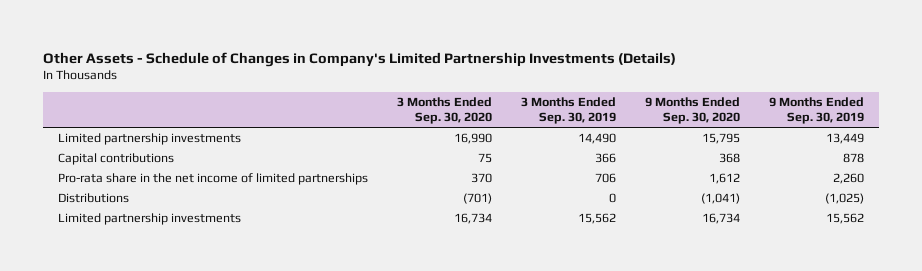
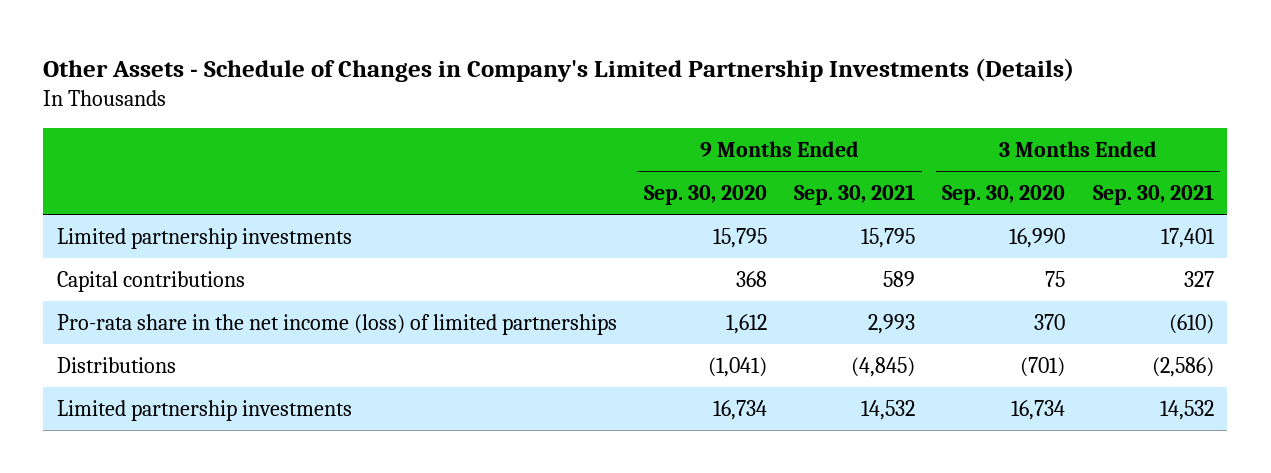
[520,97,616,125] 3 Months Ended Sep. 30, 2019 -> none
[768,97,864,125] 9 Months Ended Sep. 30, 2019 -> none
none -> [794,184,916,206] Sep. 30, 2021
none -> [1092,184,1214,206] Sep. 30, 2021
[57,173,368,186] Pro-rata share in the net income of limited partnerships -> [56,313,617,335] Pro-rata share in the net income (loss) of limited partnerships

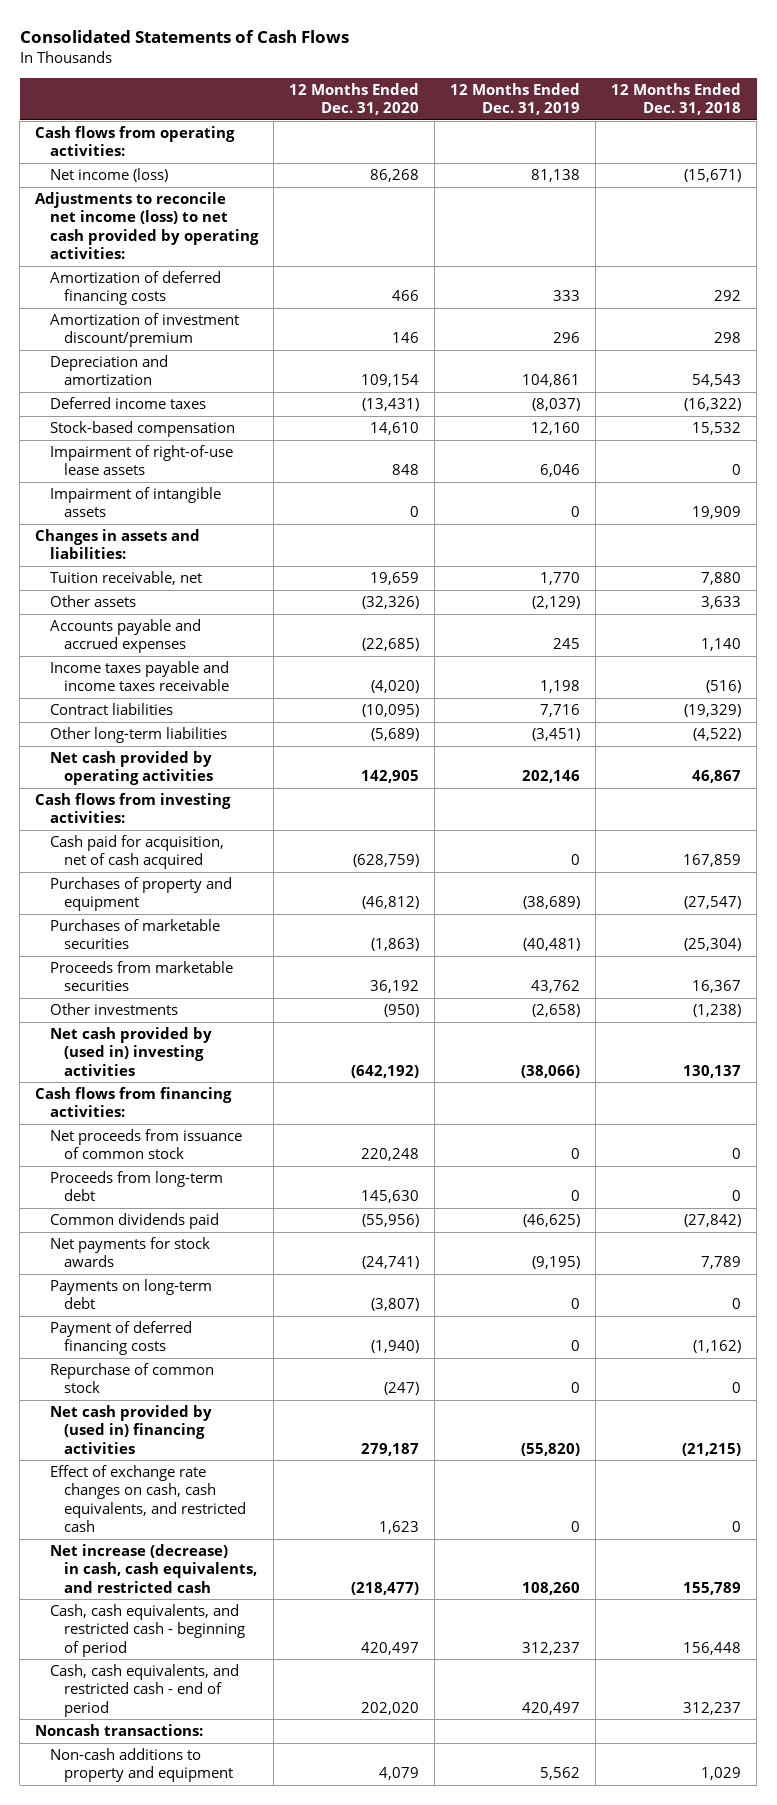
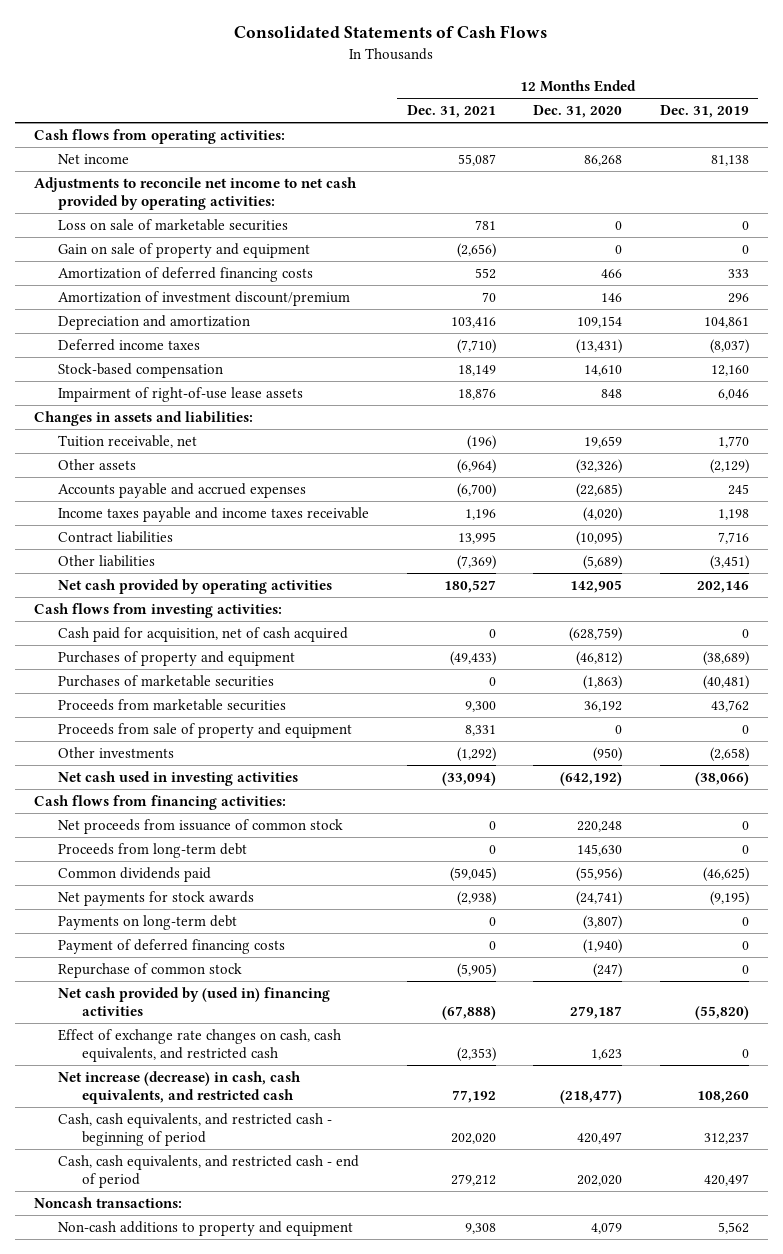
[611,82,742,115] 12 Months Ended Dec. 31, 2018 -> none
none -> [406,105,496,119] Dec. 31, 2021
[49,168,168,183] Net income (loss) -> [57,154,129,165] Net income
[35,192,259,260] Adjustments to reconcile net income (loss) to net cash provided by operating activities: -> [33,177,357,211] Adjustments to reconcile net income to net cash provided by operating activities:
none -> [57,219,288,232] Loss on sale of marketable securities
none -> [57,243,310,259] Gain on sale of property and equipment
[49,487,221,518] Impairment of intangible assets -> none
[49,727,227,744] Other long-term liabilities -> [57,555,155,568] Other liabilities
none -> [57,723,352,739] Proceeds from sale of property and equipment
[49,1027,212,1076] Net cash provided by (used in) investing activities -> [57,771,298,787] Net cash used in investing activities

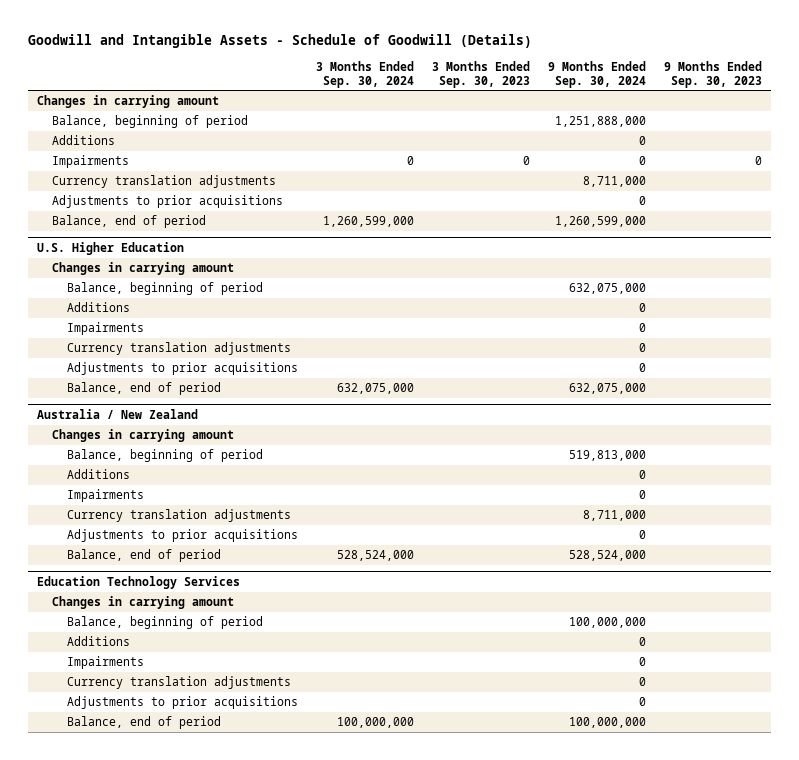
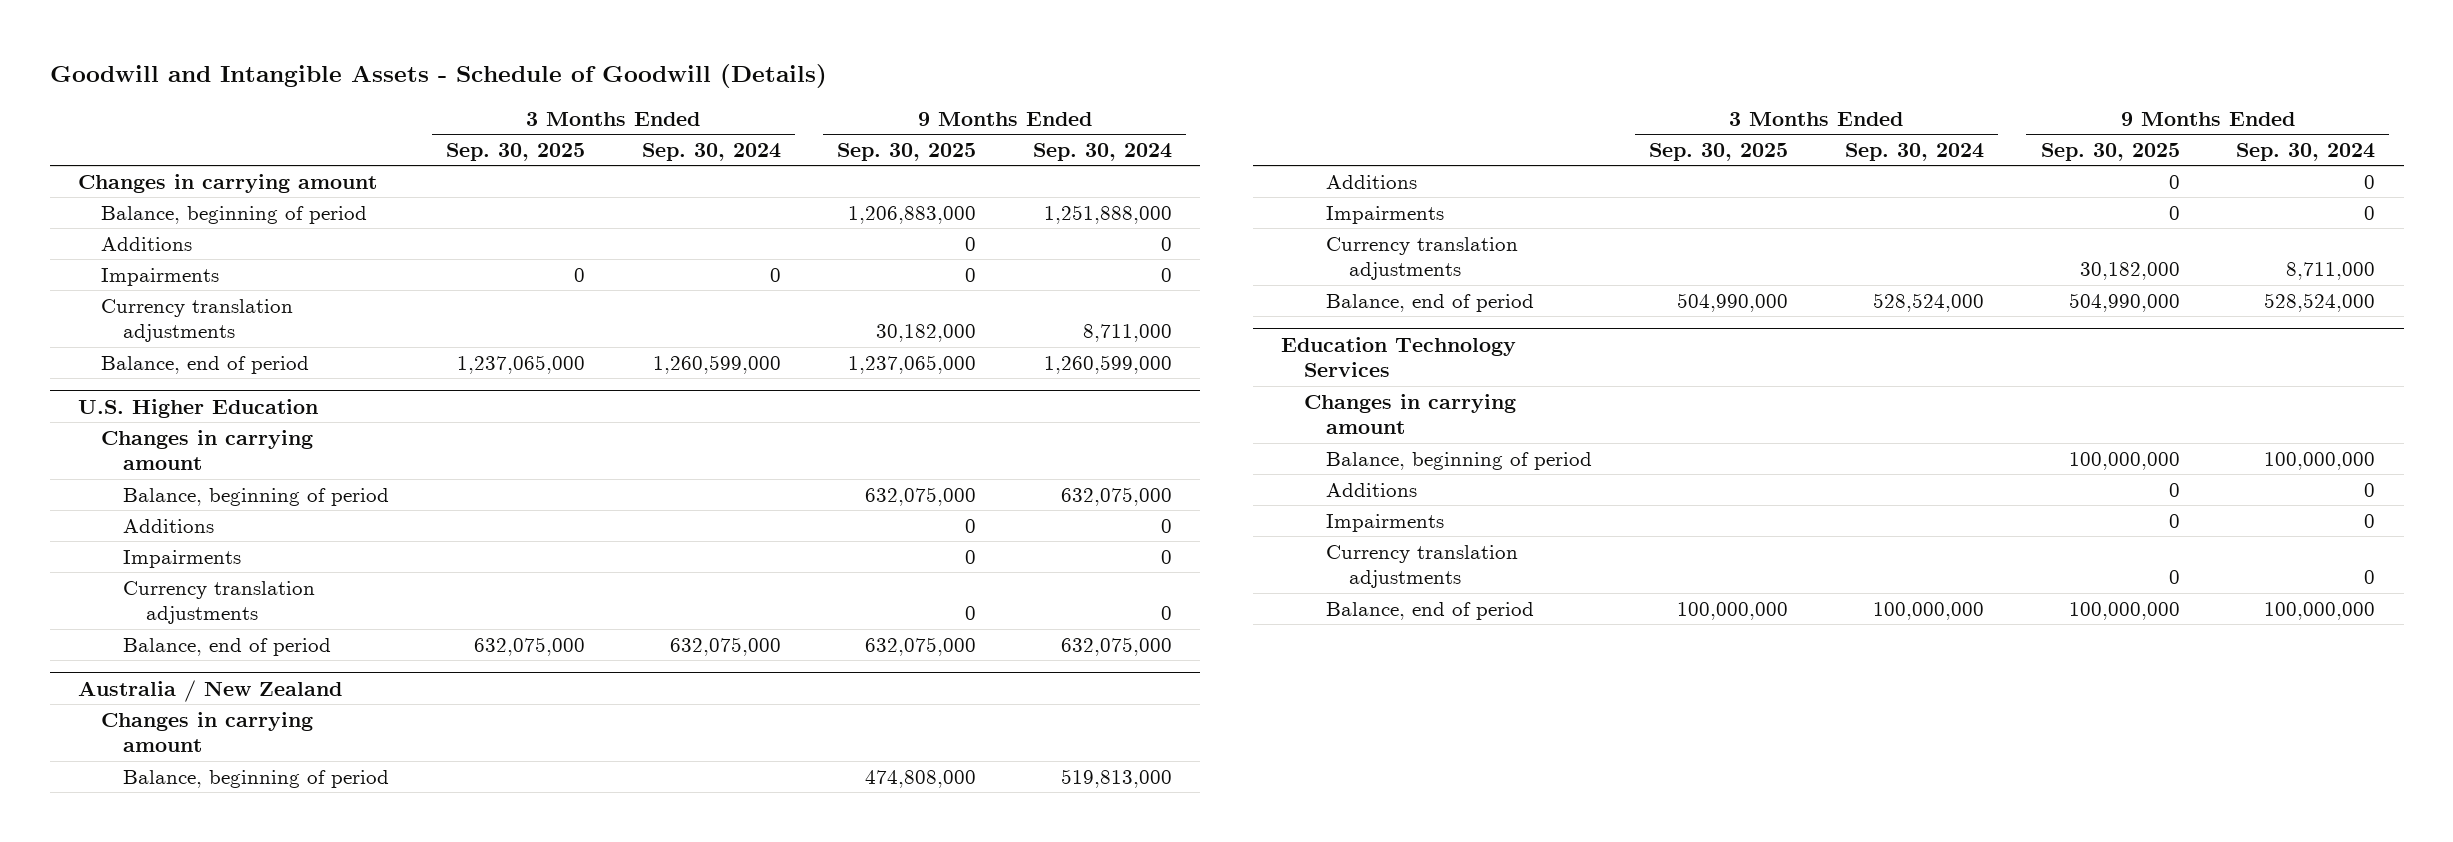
[431,60,530,88] 3 Months Ended Sep. 30, 2023 -> none
[663,60,762,88] 9 Months Ended Sep. 30, 2023 -> none
none -> [445,142,585,161] Sep. 30, 2025
none -> [837,142,977,161] Sep. 30, 2025
[51,194,283,208] Adjustments to prior acquisitions -> none
[66,361,298,375] Adjustments to prior acquisitions -> none
[66,528,298,542] Adjustments to prior acquisitions -> none
[66,695,298,709] Adjustments to prior acquisitions -> none

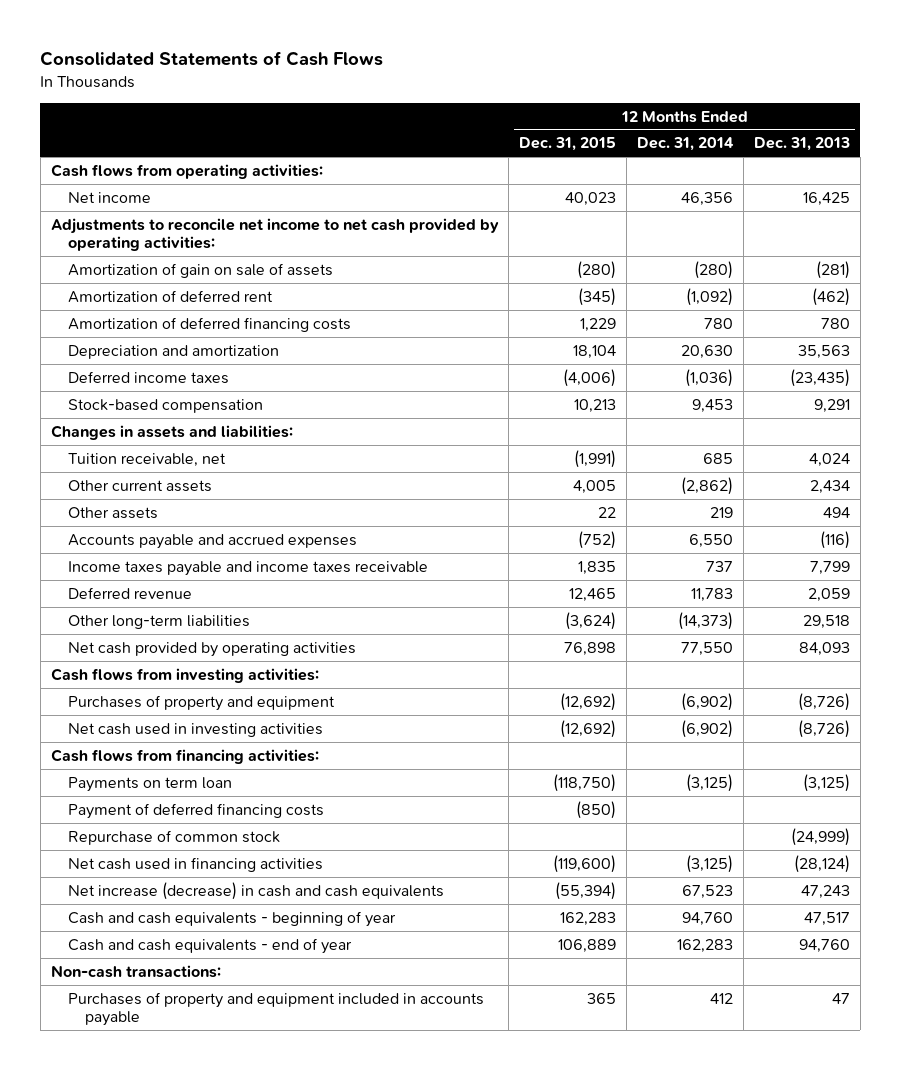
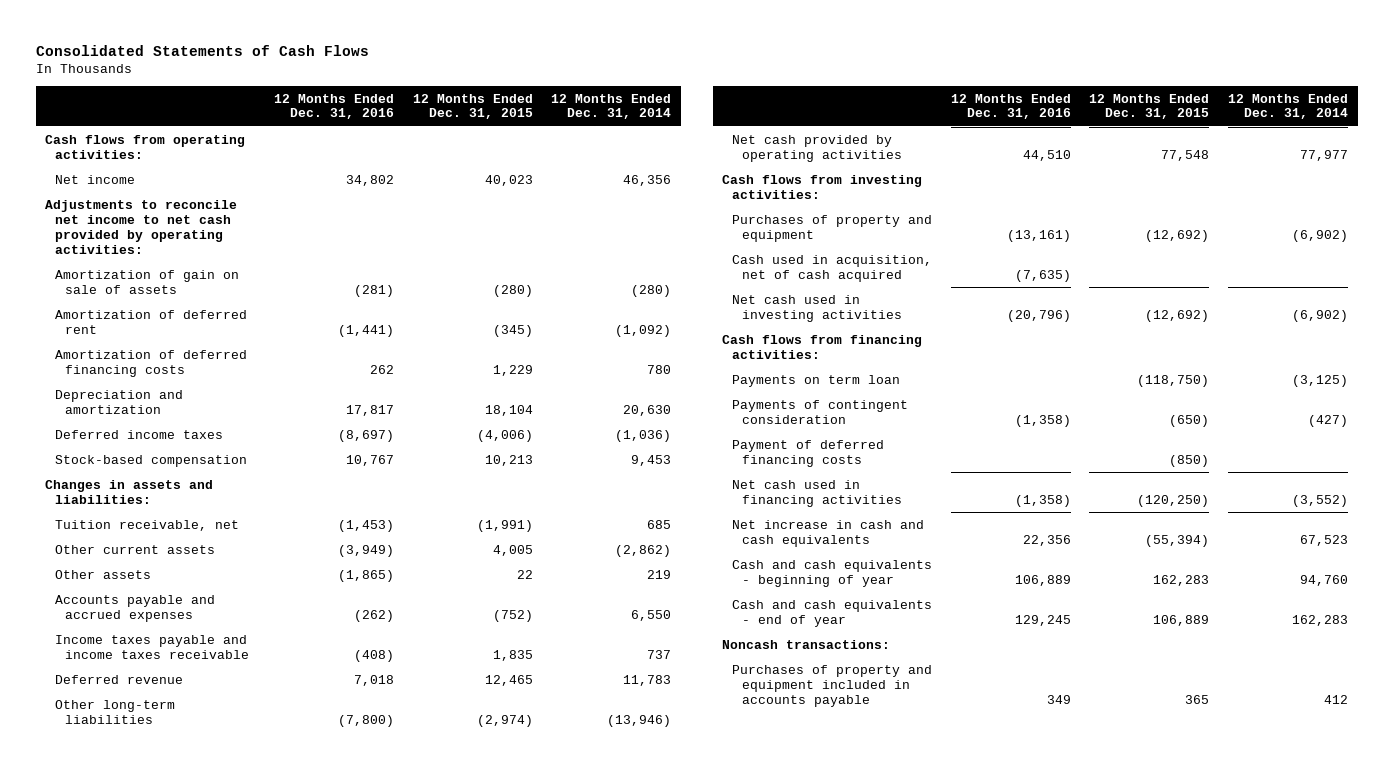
[754,137,851,152] Dec. 31, 2013 -> none
none -> [273,93,394,120] 12 Months Ended Dec. 31, 2016
[565,611,617,630] (3,624) -> [476,714,533,727] (2,974)
[678,611,734,630] (14,373) -> [607,714,672,727] (13,946)
[564,641,617,656] 76,898 -> [1161,149,1210,161] 77,548
[681,641,734,656] 77,550 -> [1300,149,1349,161] 77,977
none -> [731,254,932,282] Cash used in acquisition, net of cash acquired
none -> [731,399,908,424] Payments of contingent consideration
[67,829,280,845] Repurchase of common stock -> none
[553,854,617,873] (119,600) -> [1137,494,1210,507] (120,250)
[686,854,734,873] (3,125) -> [1292,494,1349,507] (3,552)
[67,881,444,900] Net increase (decrease) in cash and cash equivalents -> [731,519,924,547] Net increase in cash and cash equivalents
[50,964,221,978] Non-cash transactions: -> [722,639,891,649] Noncash transactions:

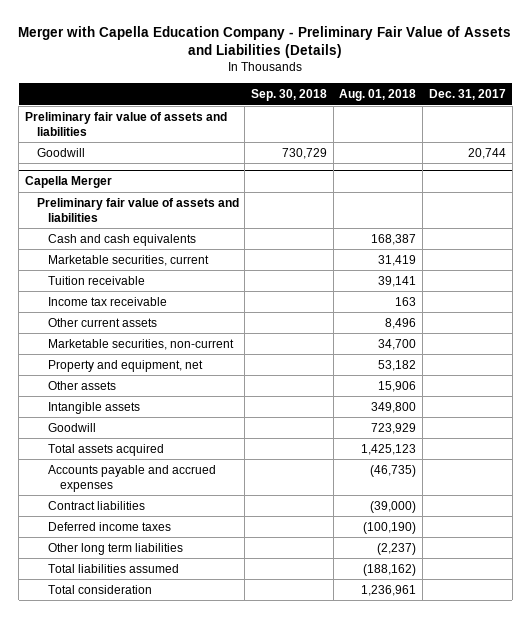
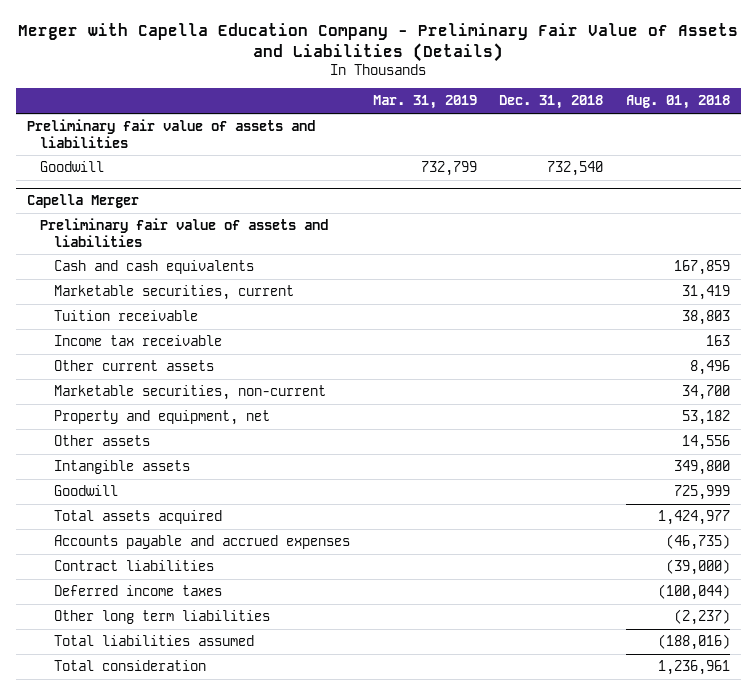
[250,88,327,101] Sep. 30, 2018 -> none
[428,88,506,100] Dec. 31, 2017 -> none
none -> [372,95,477,110] Mar. 31, 2019
none -> [499,95,604,110] Dec. 31, 2018
[371,233,417,245] 168,387 -> [673,259,730,275] 167,859
[378,275,417,287] 39,141 -> [681,309,730,325] 38,803
[378,380,417,392] 15,906 -> [681,434,730,450] 14,556
[371,422,417,434] 723,929 -> [673,484,730,500] 725,999
[361,443,417,455] 1,425,123 -> [657,509,730,525] 1,424,977
[363,521,417,534] (100,190) -> [657,583,730,600] (100,044)
[363,563,417,576] (188,162) -> [657,633,730,650] (188,016)

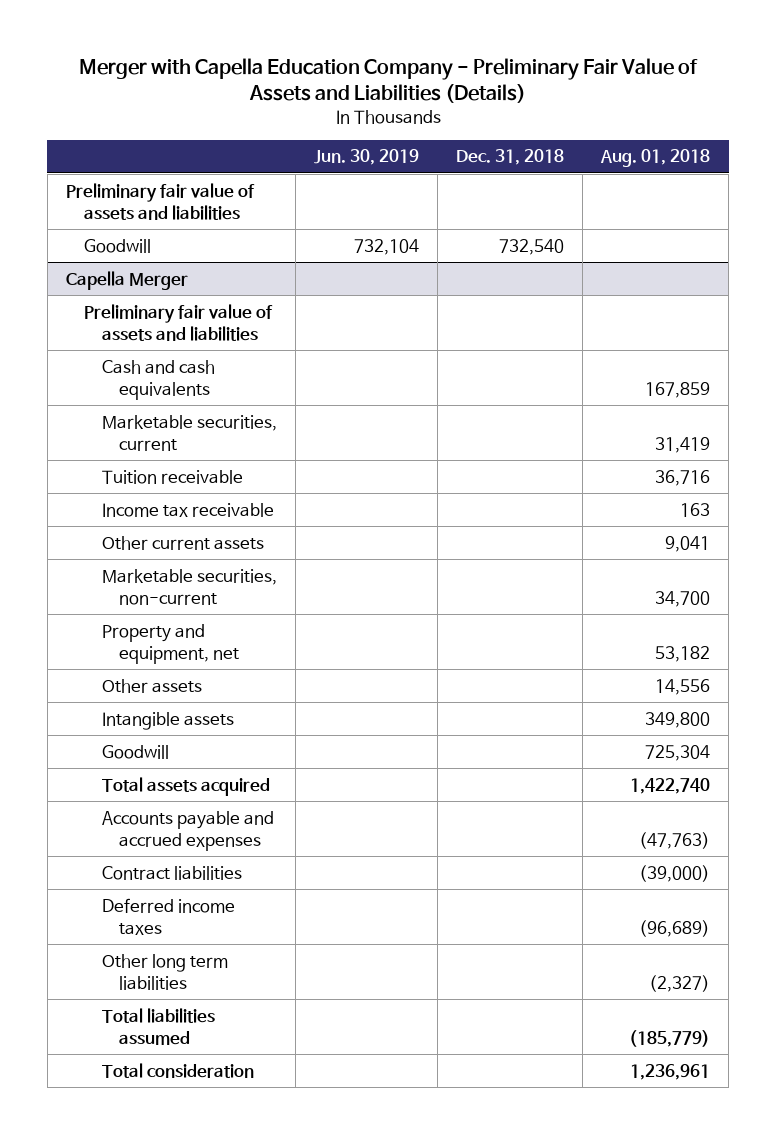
[372,95,477,110] Mar. 31, 2019 -> none
none -> [313,149,419,166] Jun. 30, 2019
[681,309,730,325] 38,803 -> [655,469,711,486] 36,716
[689,359,730,375] 8,496 -> [665,535,711,552] 9,041
[673,484,730,500] 725,999 -> [645,744,711,761] 725,304
[657,509,730,525] 1,424,977 -> [630,777,711,794] 1,422,740
[665,533,730,550] (46,735) -> [639,831,711,849] (47,763)
[657,583,730,600] (100,044) -> [639,919,711,937] (96,689)
[673,608,730,625] (2,237) -> [649,974,711,992] (2,327)
[657,633,730,650] (188,016) -> [629,1029,711,1047] (185,779)

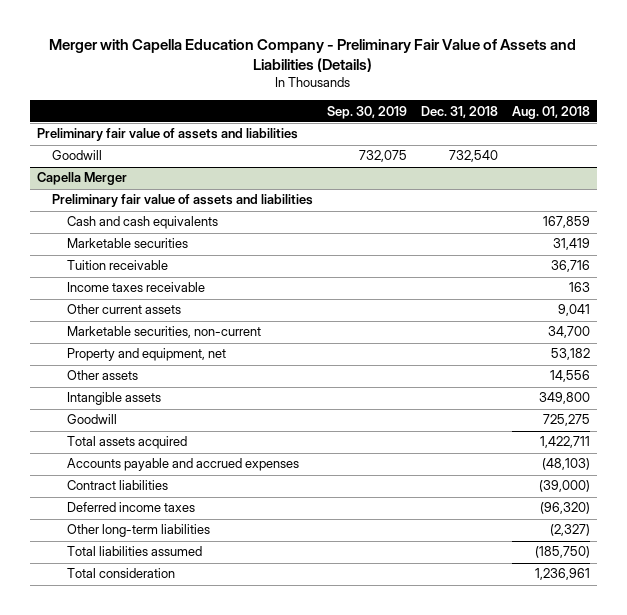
[313,149,419,166] Jun. 30, 2019 -> none
none -> [326,105,407,119] Sep. 30, 2019
[101,414,277,451] Marketable securities, current -> [66,238,188,249] Marketable securities
[101,502,274,517] Income tax receivable -> [66,282,205,293] Income taxes receivable
[645,744,711,761] 725,304 -> [542,414,590,427] 725,275
[630,777,711,794] 1,422,740 -> [539,436,590,449] 1,422,711
[639,831,711,849] (47,763) -> [541,458,590,471] (48,103)
[639,919,711,937] (96,689) -> [539,502,590,515] (96,320)
[101,953,228,990] Other long term liabilities -> [66,524,210,538] Other long-term liabilities
[629,1029,711,1047] (185,779) -> [534,546,590,559] (185,750)

